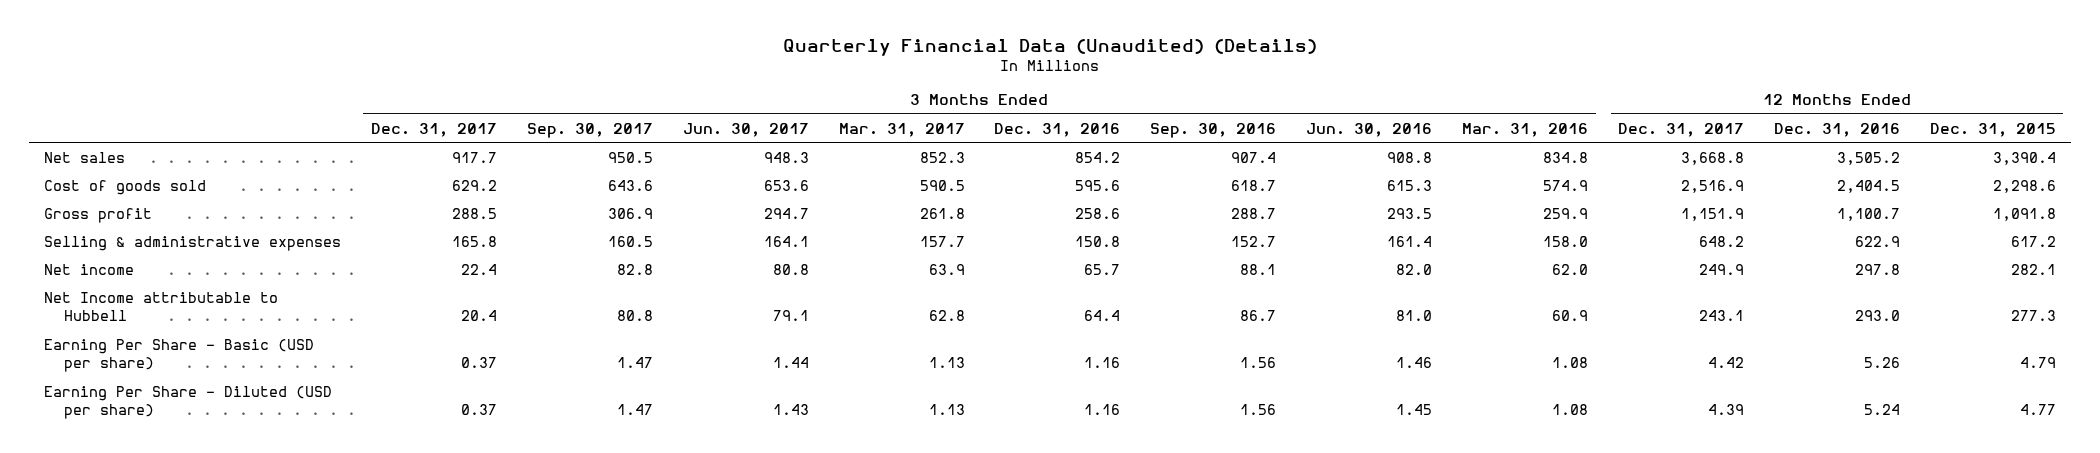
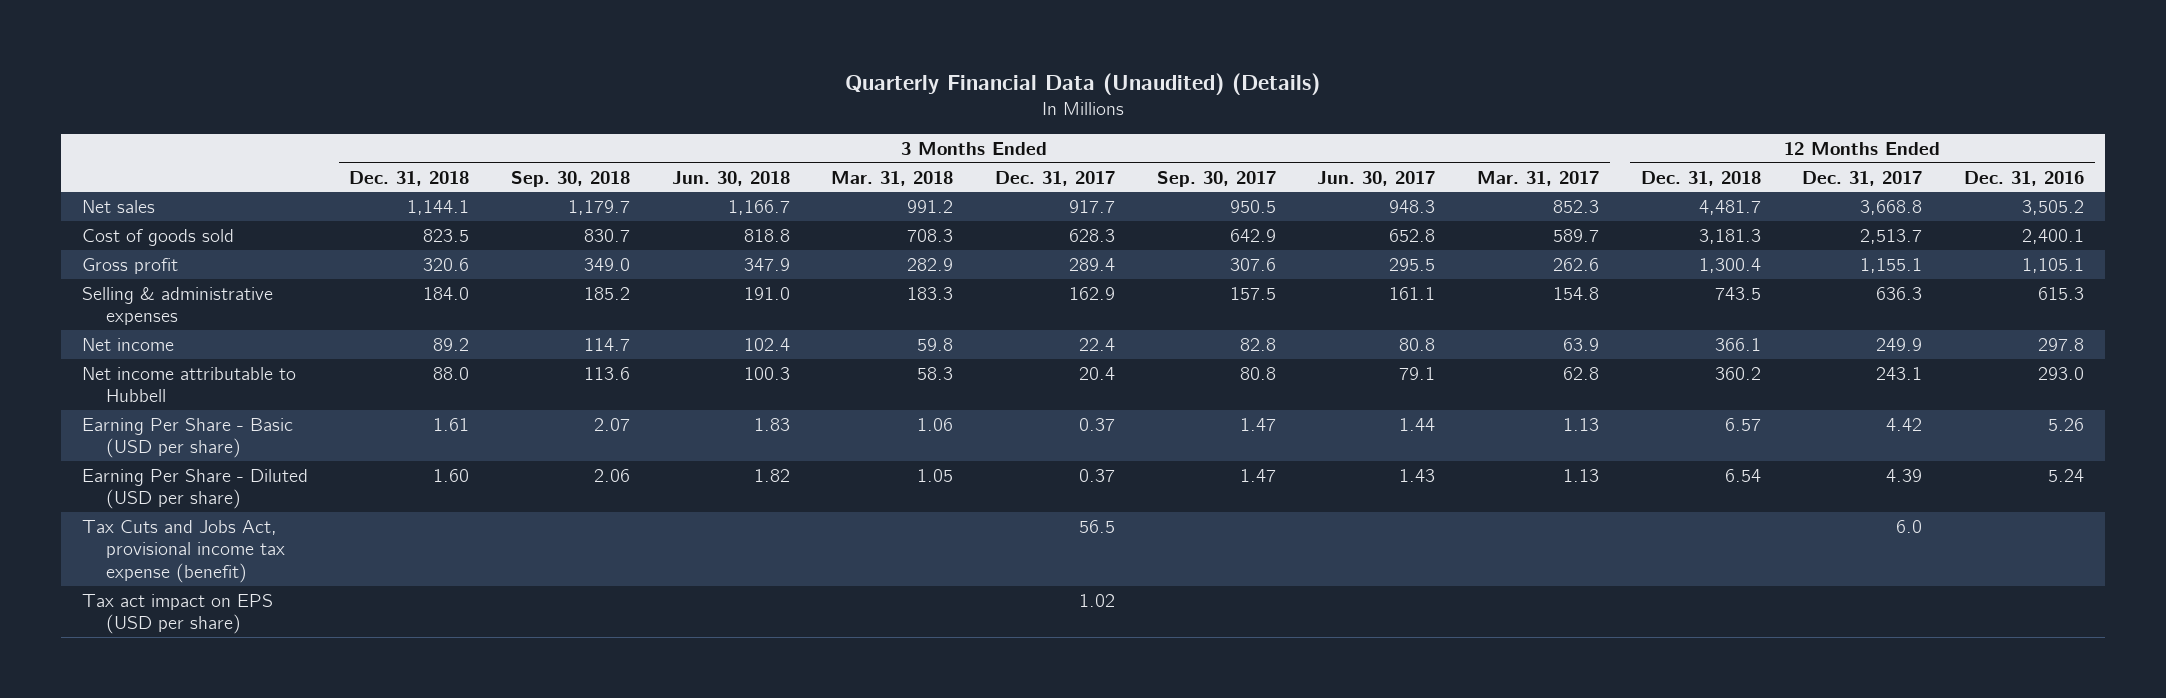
[994,122,1121,137] Dec. 31, 2016 -> none
[1150,122,1277,138] Sep. 30, 2016 -> none
[1306,122,1433,137] Jun. 30, 2016 -> none
[1462,122,1589,137] Mar. 31, 2016 -> none
[1929,122,2056,137] Dec. 31, 2015 -> none
none -> [349,170,470,186] Dec. 31, 2018
none -> [510,170,630,187] Sep. 30, 2018
none -> [671,170,790,186] Jun. 30, 2018
none -> [831,170,954,186] Mar. 31, 2018
none -> [1640,170,1761,186] Dec. 31, 2018
[451,179,497,191] 629.2 -> [1069,228,1116,242] 628.3
[607,179,653,191] 643.6 -> [1229,228,1276,242] 642.9
[763,179,809,191] 653.6 -> [1389,228,1436,242] 652.8
[919,179,965,191] 590.5 -> [1553,228,1600,242] 589.7
[1681,179,1745,193] 2,516.9 -> [1860,228,1923,244] 2,513.7
[1836,179,1900,193] 2,404.5 -> [2022,228,2085,244] 2,400.1
[451,207,497,219] 288.5 -> [1069,257,1116,271] 289.4
[607,207,653,219] 306.9 -> [1229,257,1276,271] 307.6
[763,207,809,219] 294.7 -> [1389,257,1436,271] 295.5
[919,207,965,219] 261.8 -> [1553,257,1600,271] 262.6
[1681,207,1745,221] 1,151.9 -> [1860,257,1923,273] 1,155.1
[1836,207,1900,221] 1,100.7 -> [2022,257,2085,273] 1,105.1
[451,235,497,247] 165.8 -> [1069,286,1116,300] 162.9
[607,235,653,247] 160.5 -> [1229,286,1276,300] 157.5
[763,235,809,247] 164.1 -> [1389,286,1436,300] 161.1
[919,235,965,247] 157.7 -> [1553,286,1600,300] 154.8
[1699,235,1745,247] 648.2 -> [1876,286,1923,300] 636.3
[1854,235,1900,247] 622.9 -> [2038,286,2085,300] 615.3
[43,291,278,322] Net Income attributable to Hubbell -> [81,366,296,403] Net income attributable to Hubbell
none -> [81,519,286,583] Tax Cuts and Jobs Act, provisional income tax expense (benefit)
none -> [81,593,273,635] Tax act impact on EPS (USD per share)

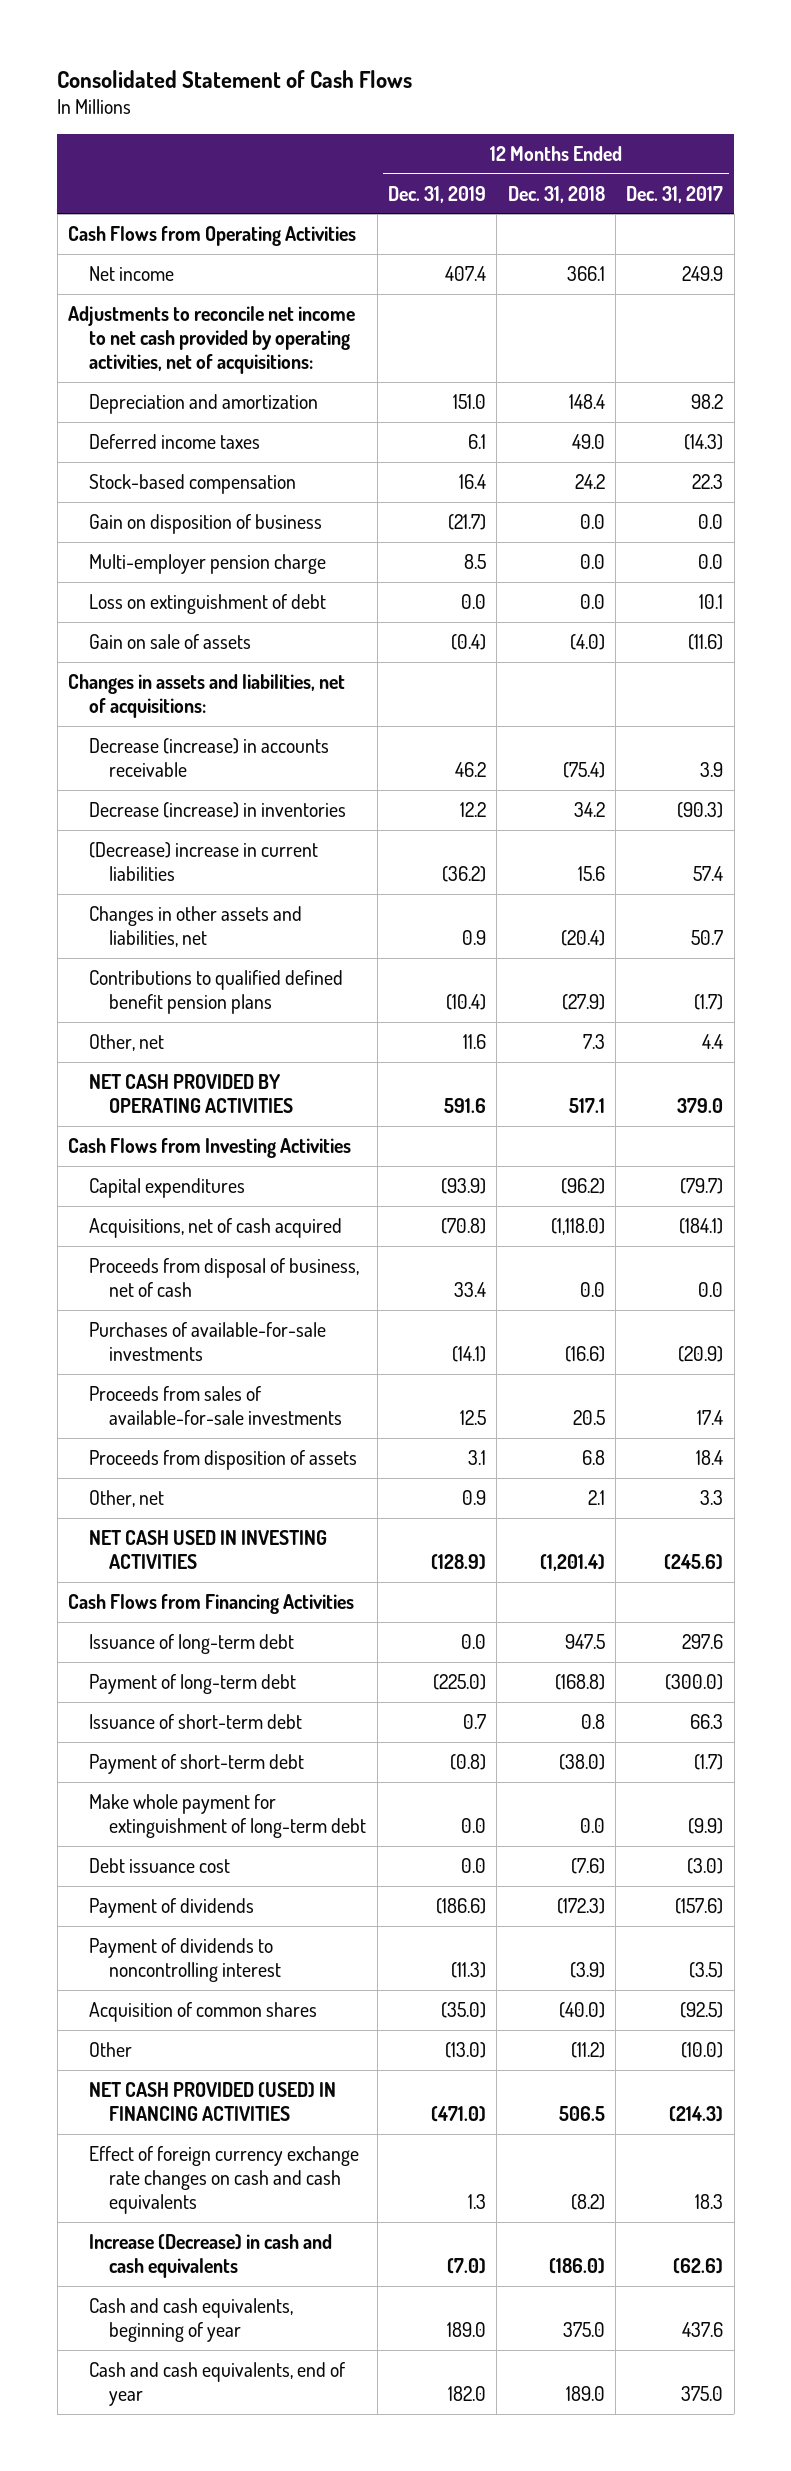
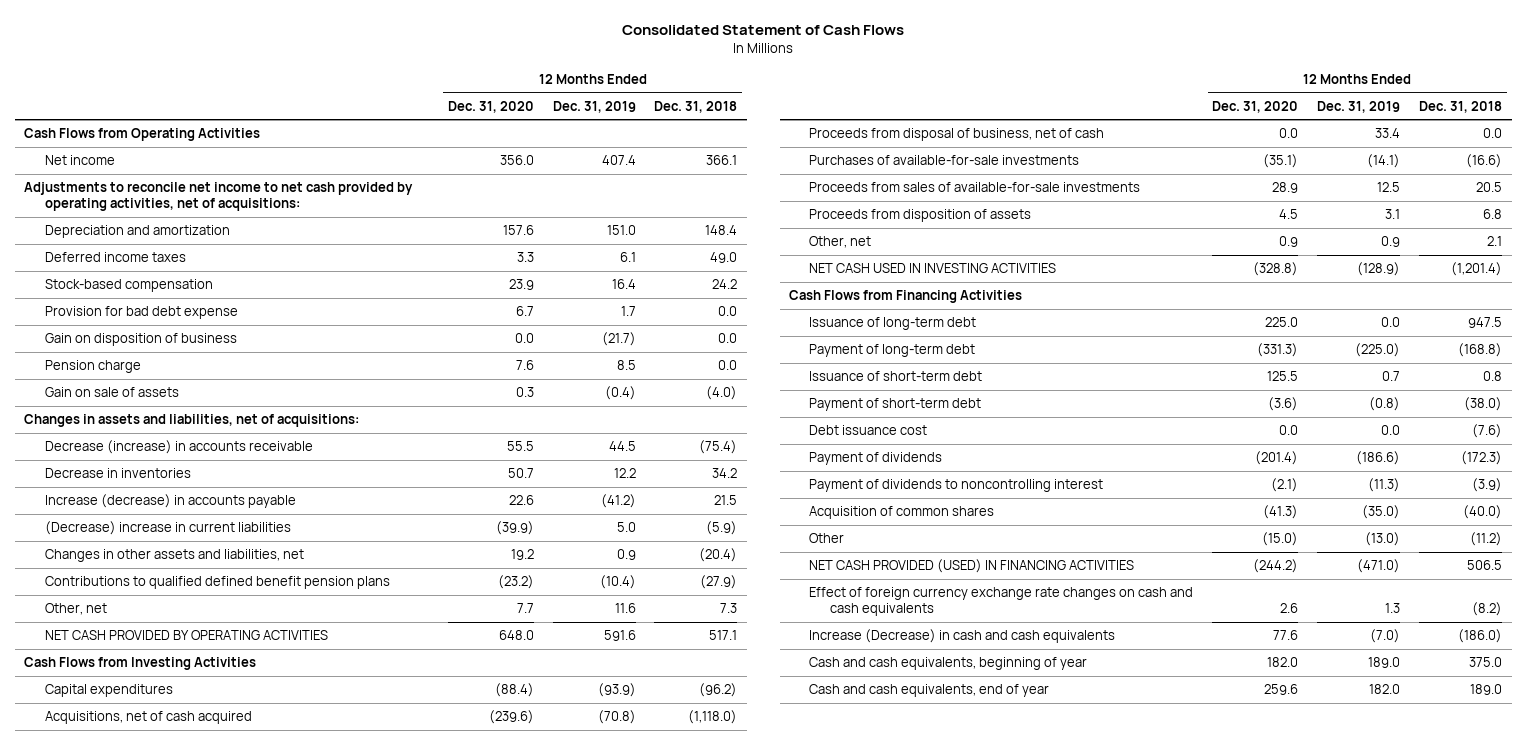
[626,185,724,203] Dec. 31, 2017 -> none
none -> [447,100,534,113] Dec. 31, 2020
none -> [44,306,238,320] Provision for bad debt expense
[88,594,326,615] Loss on extinguishment of debt -> none
[88,554,326,575] Multi-employer pension charge -> [44,360,141,374] Pension charge
[455,762,487,778] 46.2 -> [608,441,636,452] 44.5
[88,802,346,819] Decrease (increase) in inventories -> [44,468,191,479] Decrease in inventories
none -> [44,494,296,509] Increase (decrease) in accounts payable
[442,866,487,883] (36.2) -> [616,522,636,533] 5.0
[577,866,605,882] 15.6 -> [706,521,738,536] (5.9)
[88,1794,367,1839] Make whole payment for extinguishment of long-term debt -> none

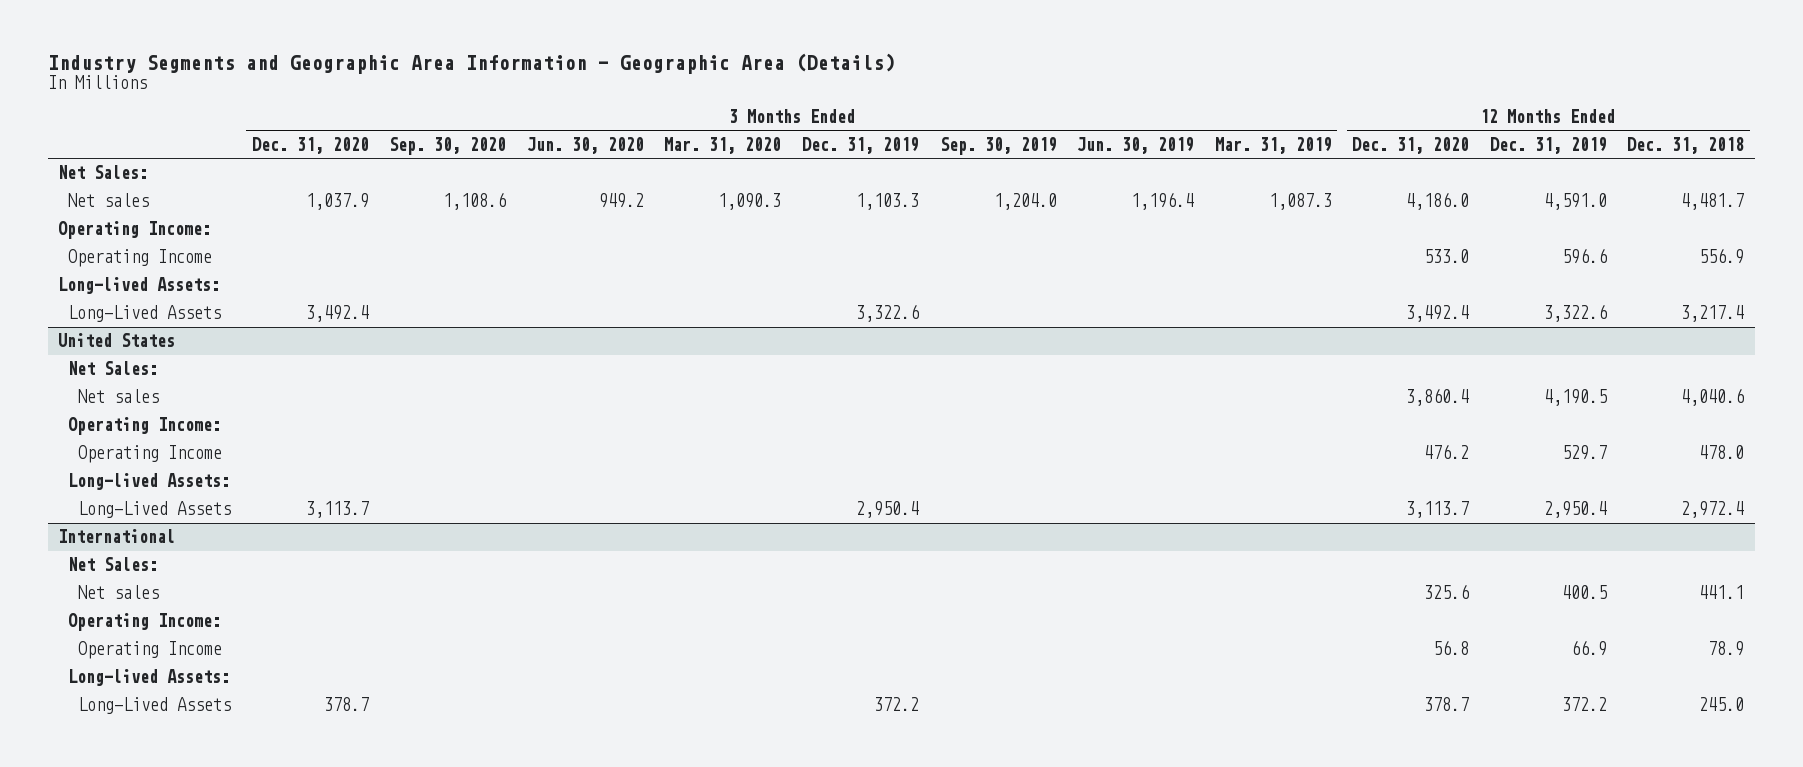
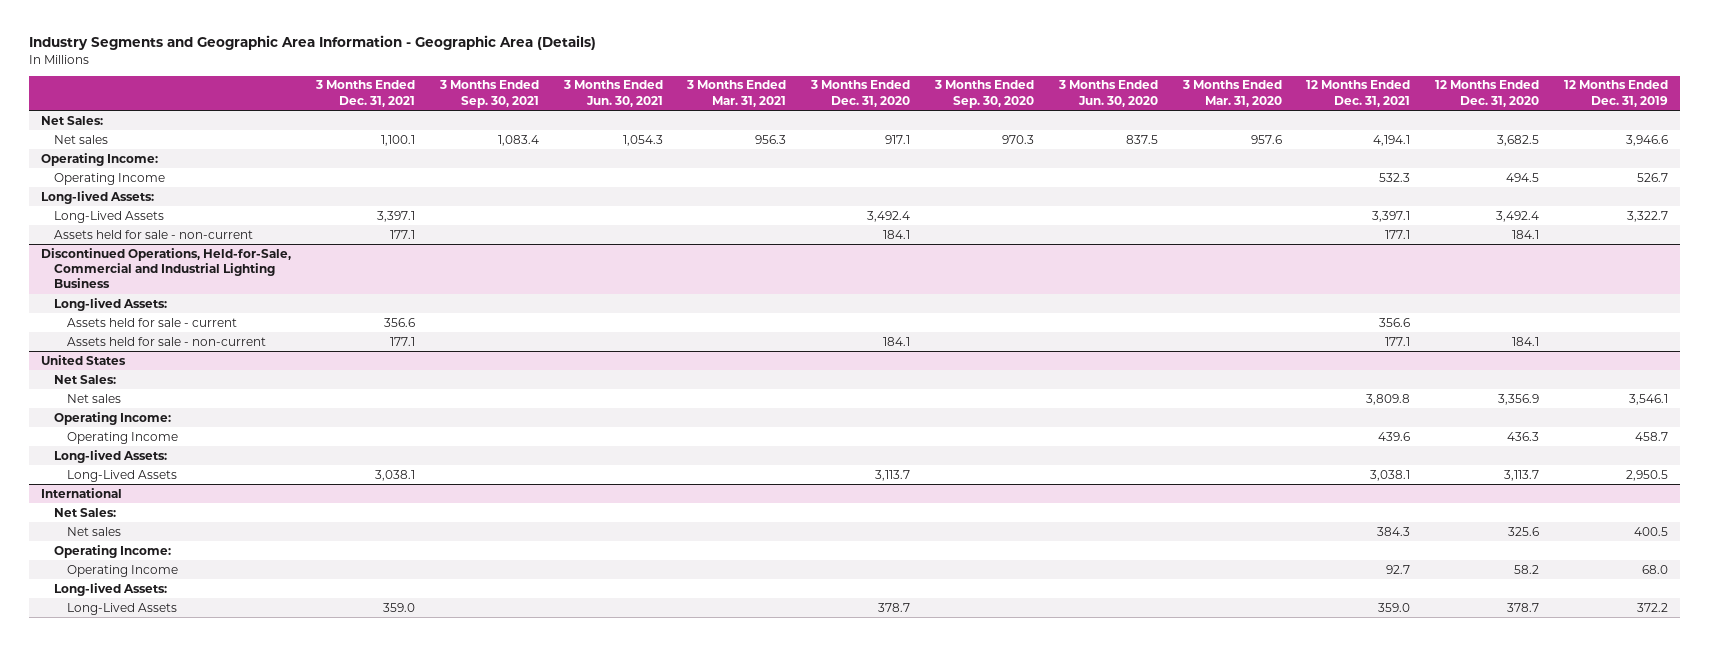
[801,136,919,154] Dec. 31, 2019 -> none
[939,136,1057,155] Sep. 30, 2019 -> none
[1077,136,1195,154] Jun. 30, 2019 -> none
[1214,136,1332,154] Mar. 31, 2019 -> none
[1627,136,1745,154] Dec. 31, 2018 -> none
none -> [315,80,416,107] 3 Months Ended Dec. 31, 2021
none -> [438,80,539,108] 3 Months Ended Sep. 30, 2021
none -> [562,80,663,107] 3 Months Ended Jun. 30, 2021
none -> [686,80,787,107] 3 Months Ended Mar. 31, 2021
none -> [1306,80,1411,107] 12 Months Ended Dec. 31, 2021
[305,193,369,211] 1,037.9 -> [885,134,911,144] 917.1
[443,192,507,211] 1,108.6 -> [1002,134,1035,144] 970.3
[598,193,644,209] 949.2 -> [1125,134,1158,144] 837.5
[718,193,782,211] 1,090.3 -> [1250,134,1282,144] 957.6
[1406,192,1470,211] 4,186.0 -> [1497,134,1540,146] 3,682.5
[1543,193,1607,211] 4,591.0 -> [1626,134,1669,146] 3,946.6
[1424,249,1470,264] 533.0 -> [1506,172,1540,182] 494.5
[1561,248,1607,265] 596.6 -> [1637,172,1669,182] 526.7
[1543,304,1607,323] 3,322.6 -> [1627,210,1669,222] 3,322.7
none -> [54,229,254,239] Assets held for sale - non-current
none -> [41,247,292,289] Discontinued Operations, Held-for-Sale, Commercial and Industrial Lighting Business
none -> [54,297,168,311] Long-lived Assets:
none -> [66,317,237,327] Assets held for sale - current
none -> [66,336,266,346] Assets held for sale - non-current
[1406,388,1470,407] 3,860.4 -> [1498,393,1540,405] 3,356.9
[1543,389,1607,407] 4,190.5 -> [1629,393,1669,405] 3,546.1
[1424,444,1470,460] 476.2 -> [1507,431,1540,441] 436.3
[1561,445,1607,461] 529.7 -> [1635,431,1669,441] 458.7
[1543,501,1607,519] 2,950.4 -> [1626,469,1669,481] 2,950.5
[1433,640,1470,656] 56.8 -> [1514,564,1540,574] 58.2
[1570,640,1607,657] 66.9 -> [1642,564,1669,574] 68.0

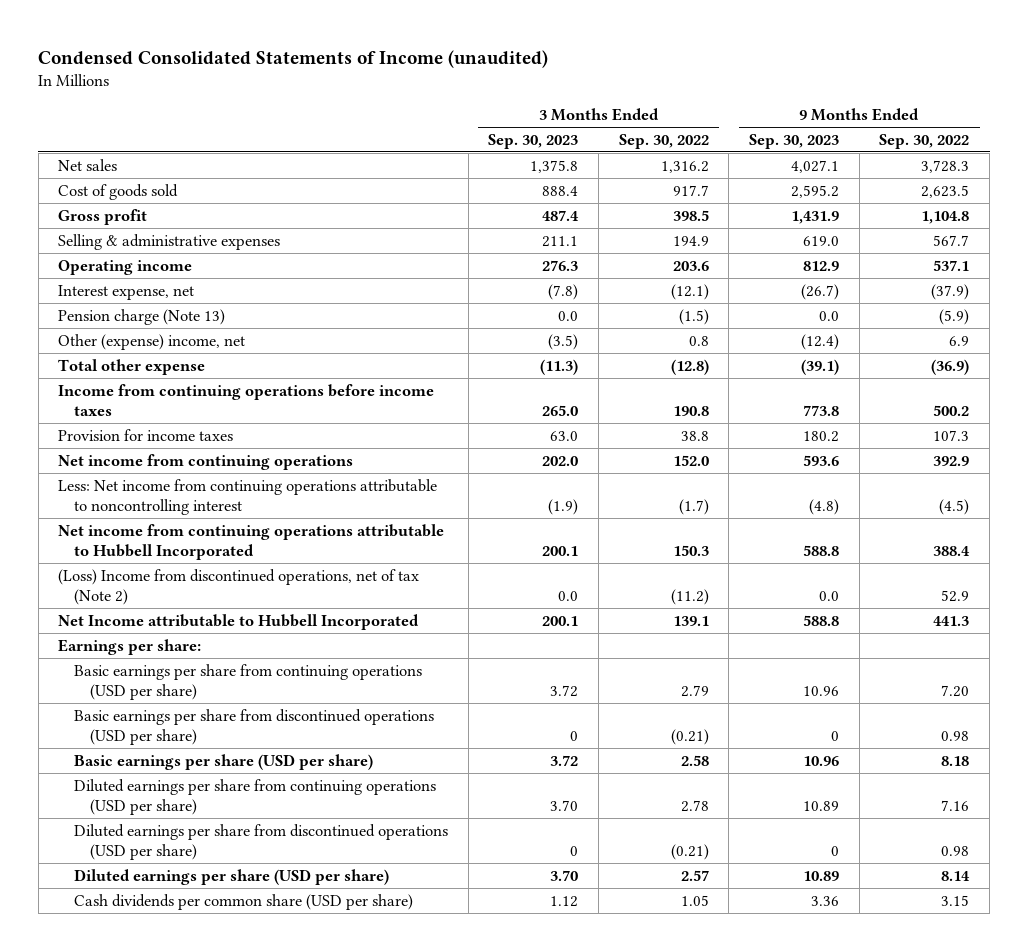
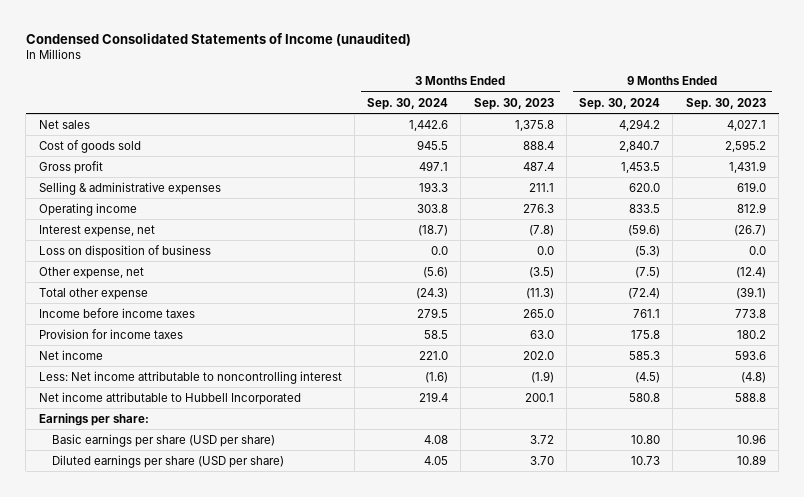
[618,133,709,149] Sep. 30, 2022 -> none
[879,133,970,149] Sep. 30, 2022 -> none
none -> [367,97,449,110] Sep. 30, 2024
none -> [579,97,661,110] Sep. 30, 2024
[58,308,226,325] Pension charge (Note 13) -> none
none -> [38,244,211,258] Loss on disposition of business
[58,333,246,350] Other (expense) income, net -> [38,266,144,279] Other expense, net
[58,383,435,416] Income from continuing operations before income taxes -> [38,307,195,318] Income before income taxes
[58,523,445,560] Net income from continuing operations attributable to Hubbell Incorporated -> none
[58,568,420,605] (Loss) Income from discontinued operations, net of tax (Note 2) -> none
[58,453,354,470] Net income from continuing operations -> [38,349,103,360] Net income
[58,478,438,515] Less: Net income from continuing operations attributable to noncontrolling interest -> [38,370,342,384] Less: Net income attributable to noncontrolling interest
[58,613,420,630] Net Income attributable to Hubbell Incorporated -> [38,391,301,405] Net income attributable to Hubbell Incorporated
[73,663,422,700] Basic earnings per share from continuing operations (USD per share) -> none
[73,708,434,745] Basic earnings per share from discontinued operations (USD per share) -> none
[73,778,436,815] Diluted earnings per share from continuing operations (USD per share) -> none
[73,823,448,860] Diluted earnings per share from discontinued operations (USD per share) -> none
[73,893,413,910] Cash dividends per common share (USD per share) -> none

